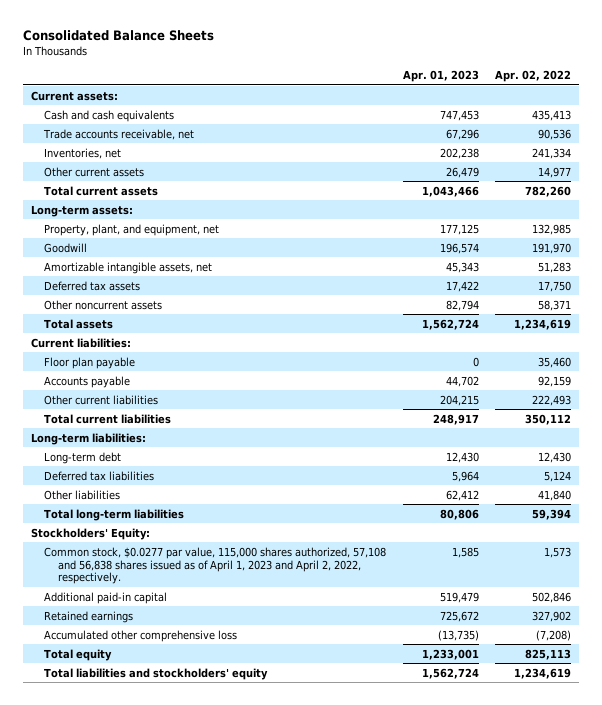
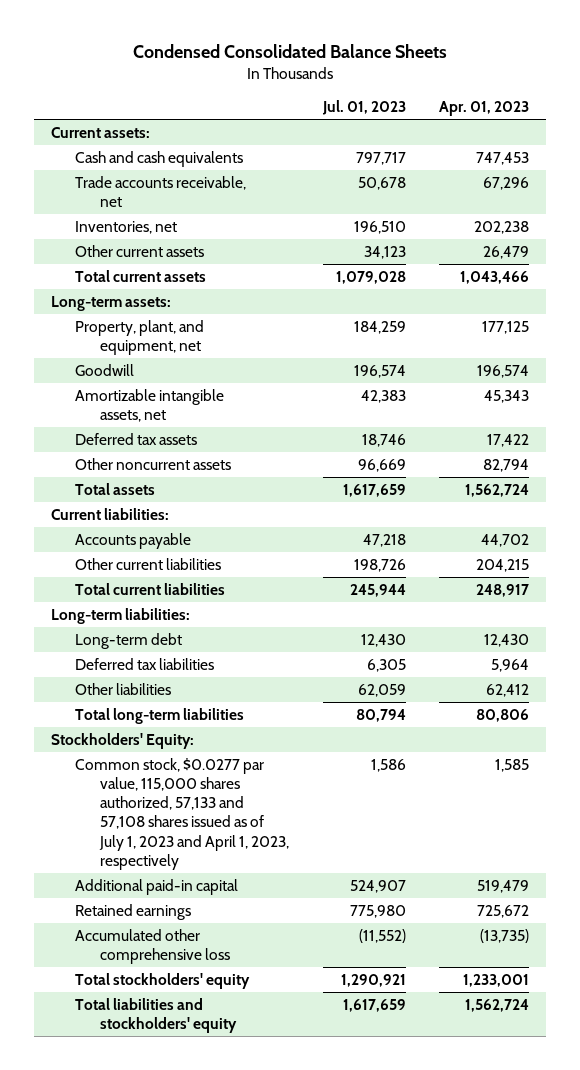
[22,29,214,41] Consolidated Balance Sheets -> [132,43,447,58] Condensed Consolidated Balance Sheets
[495,70,572,83] Apr. 02, 2022 -> none
none -> [321,100,406,116] Jul. 01, 2023
[44,356,136,369] Floor plan payable -> none
[44,546,387,585] Common stock, $0.0277 par value, 115,000 shares authorized, 57,108 and 56,838 shares issued as of April 1, 2023 and April 2, 2022, respectively. -> [75,757,289,870] Common stock, $0.0277 par value, 115,000 shares authorized, 57,133 and 57,108 shares issued as of July 1, 2023 and April 1, 2023, respectively
[44,648,113,661] Total equity -> [75,972,251,989] Total stockholders' equity

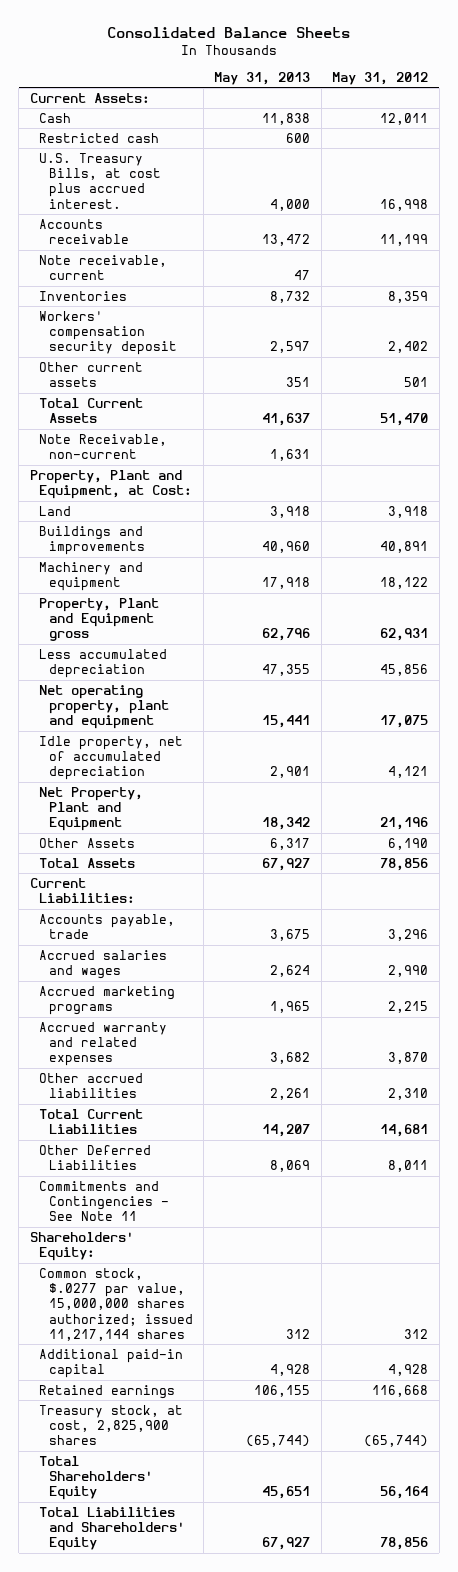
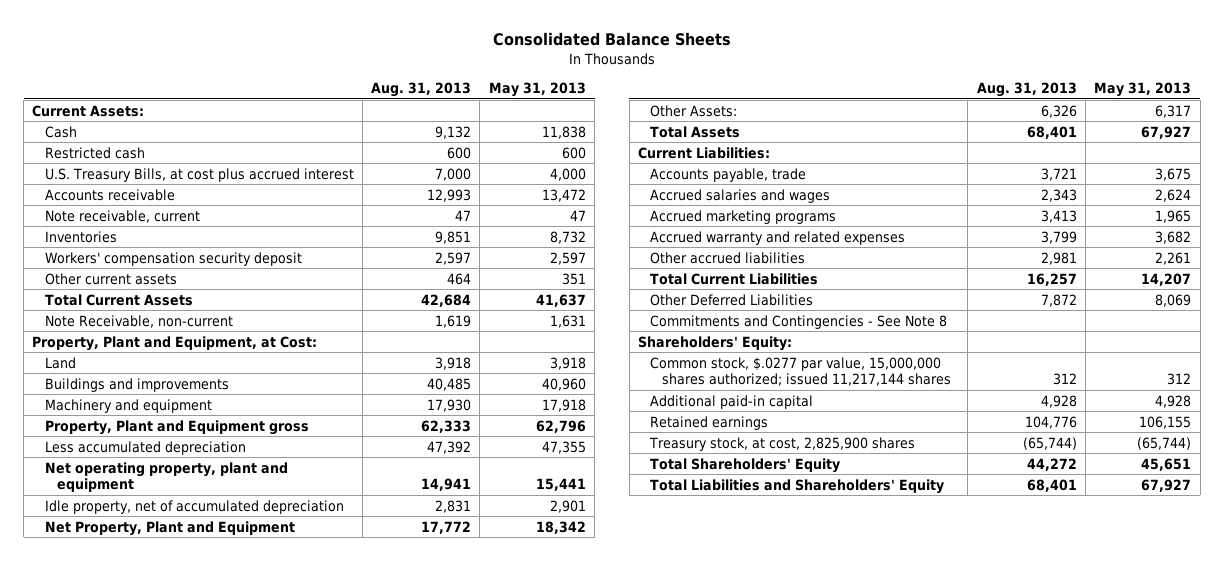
[332,71,429,85] May 31, 2012 -> none
none -> [371,82,472,98] Aug. 31, 2013
[39,152,161,209] U.S. Treasury Bills, at cost plus accrued interest. -> [44,167,354,182] U.S. Treasury Bills, at cost plus accrued interest
[39,837,136,848] Other Assets -> [650,104,738,117] Other Assets:
[39,1180,169,1222] Commitments and Contingencies - See Note 11 -> [650,314,948,329] Commitments and Contingencies - See Note 8

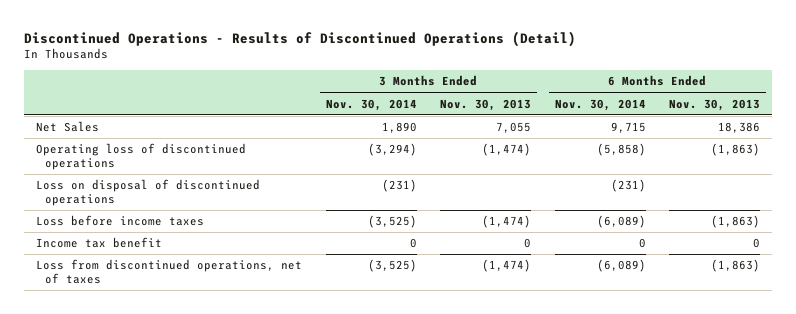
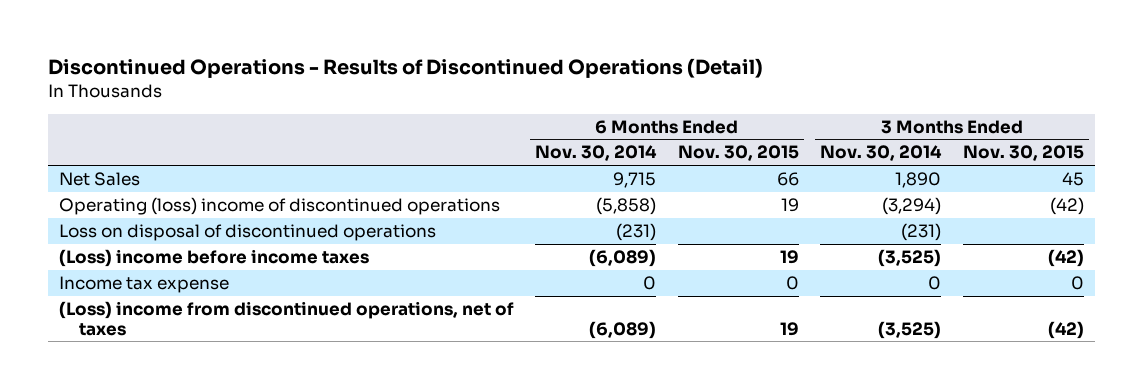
[440,98,532,111] Nov. 30, 2013 -> none
[669,98,761,111] Nov. 30, 2013 -> none
none -> [677,145,799,162] Nov. 30, 2015
none -> [962,145,1084,162] Nov. 30, 2015
[36,143,247,171] Operating loss of discontinued operations -> [58,197,500,216] Operating (loss) income of discontinued operations
[36,215,205,227] Loss before income taxes -> [58,249,369,268] (Loss) income before income taxes
[36,237,163,249] Income tax benefit -> [58,276,229,294] Income tax expense
[36,259,303,285] Loss from discontinued operations, net of taxes -> [58,301,514,336] (Loss) income from discontinued operations, net of taxes

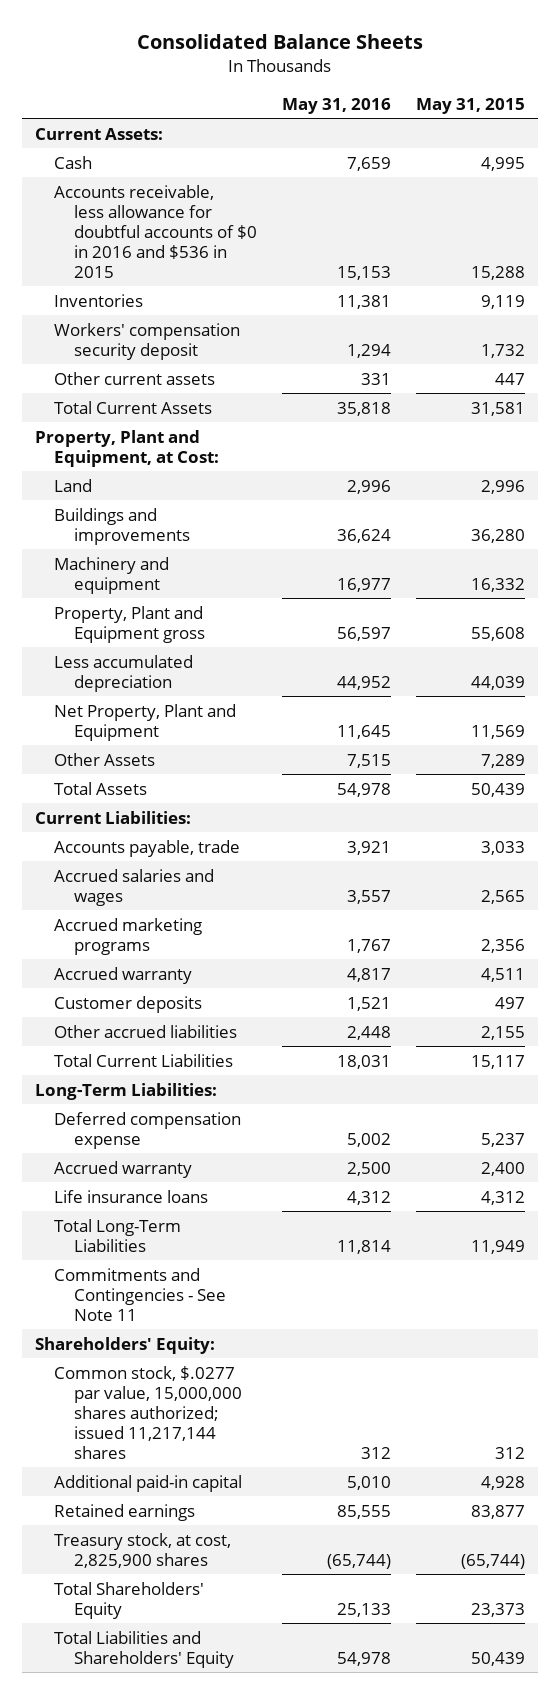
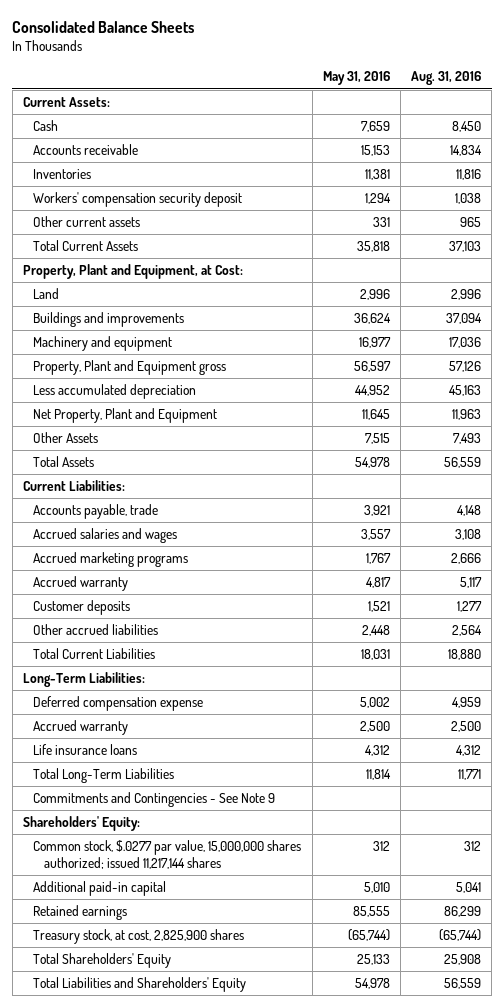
[416,97,526,114] May 31, 2015 -> none
none -> [411,71,482,86] Aug. 31, 2016
[54,184,257,278] Accounts receivable, less allowance for doubtful accounts of $0 in 2016 and $536 in 2015 -> [33,143,139,155] Accounts receivable
[54,1267,226,1321] Commitments and Contingencies - See Note 11 -> [33,791,276,807] Commitments and Contingencies - See Note 9

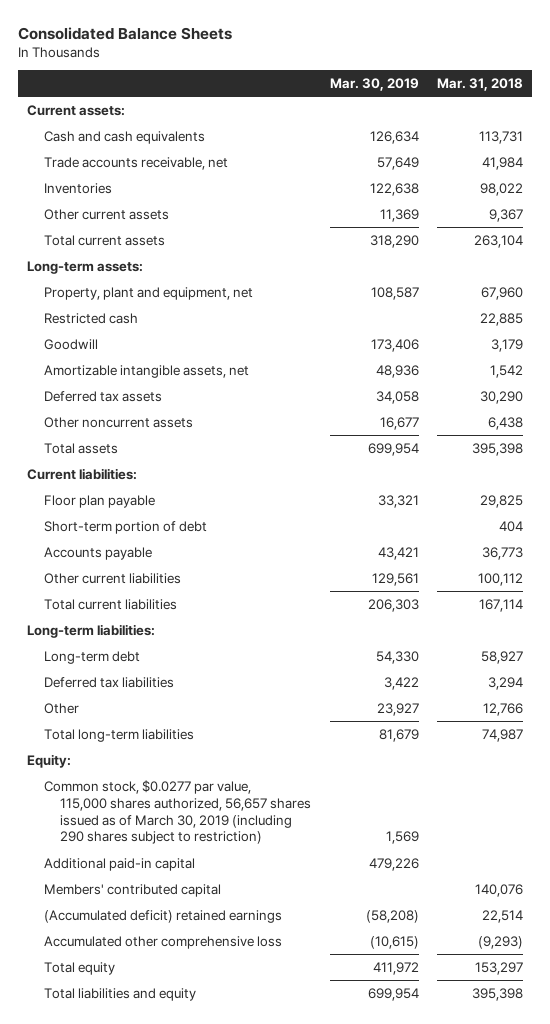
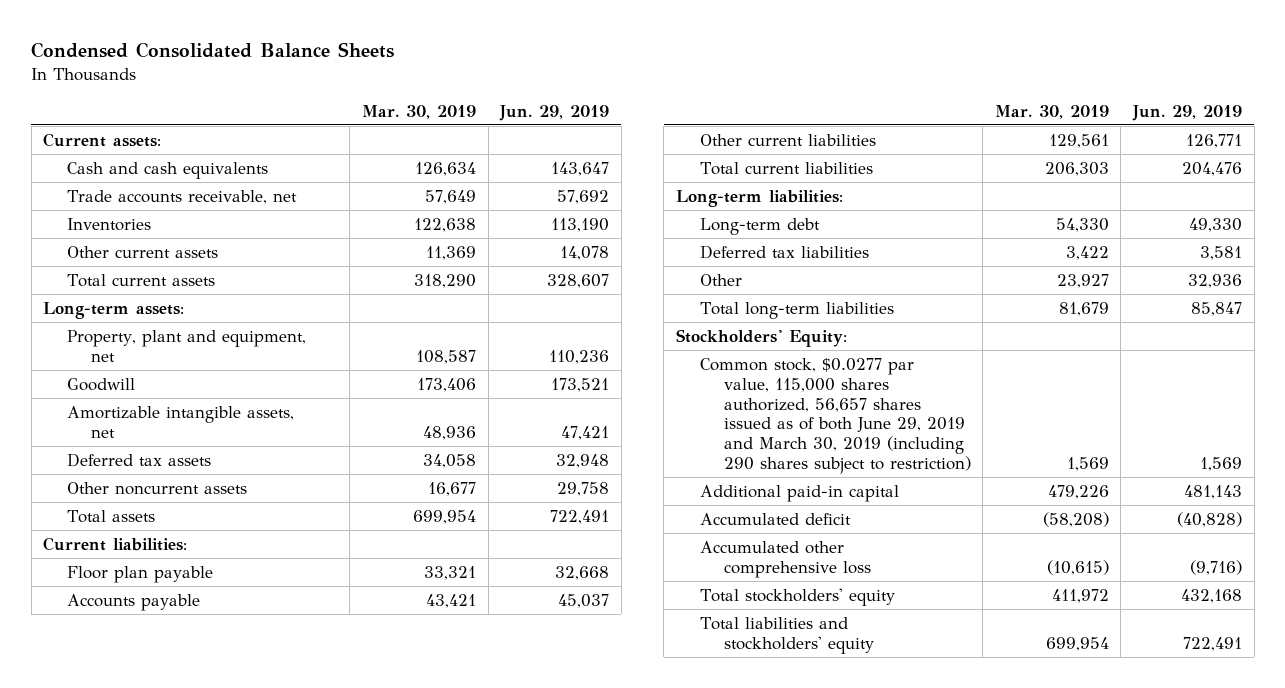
[17,26,232,40] Consolidated Balance Sheets -> [31,42,395,59] Condensed Consolidated Balance Sheets
[436,77,523,91] Mar. 31, 2018 -> none
none -> [499,104,610,121] Jun. 29, 2019
[43,312,138,324] Restricted cash -> none
[43,520,207,534] Short-term portion of debt -> none
[26,753,71,768] Equity: -> [675,328,847,347] Stockholders' Equity:
[43,779,312,845] Common stock, $0.0277 par value, 115,000 shares authorized, 56,657 shares issued as of March 30, 2019 (including 290 shares subject to restriction) -> [699,357,971,475] Common stock, $0.0277 par value, 115,000 shares authorized, 56,657 shares issued as of both June 29, 2019 and March 30, 2019 (including 290 shares subject to restriction)
[43,883,221,897] Members' contributed capital -> none
[43,909,282,923] (Accumulated deficit) retained earnings -> [699,512,851,525] Accumulated deficit
[43,961,115,975] Total equity -> [699,587,895,606] Total stockholders' equity
[43,987,196,1001] Total liabilities and equity -> [699,616,874,654] Total liabilities and stockholders' equity

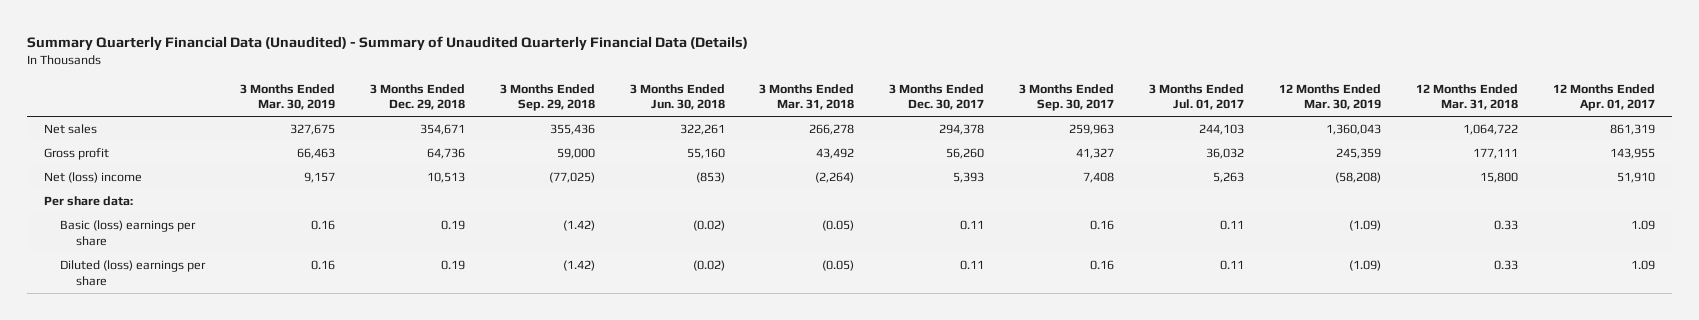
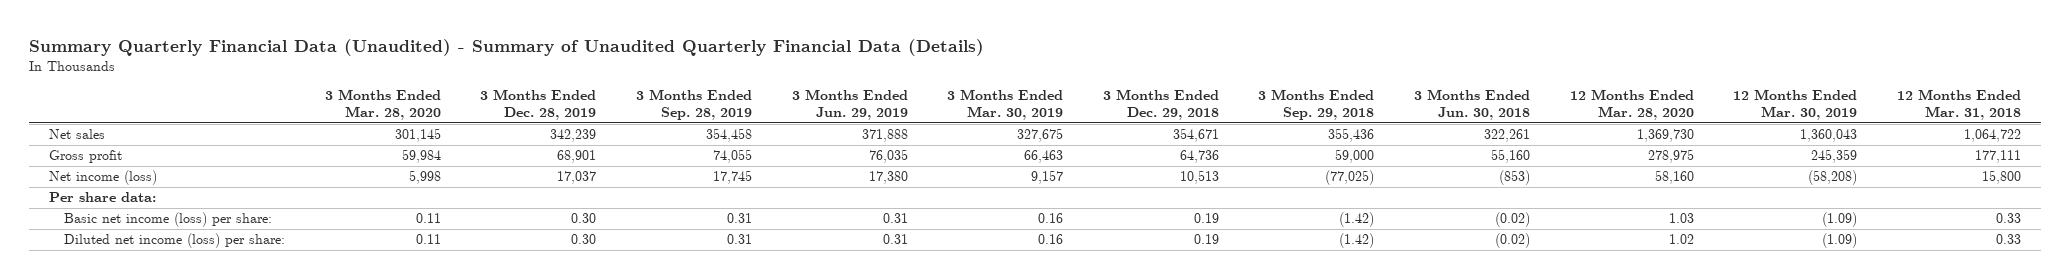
[759,83,855,111] 3 Months Ended Mar. 31, 2018 -> none
[889,83,985,111] 3 Months Ended Dec. 30, 2017 -> none
[1019,83,1115,112] 3 Months Ended Sep. 30, 2017 -> none
[1149,83,1245,111] 3 Months Ended Jul. 01, 2017 -> none
[1552,83,1655,112] 12 Months Ended Apr. 01, 2017 -> none
none -> [324,89,441,121] 3 Months Ended Mar. 28, 2020
none -> [480,89,597,121] 3 Months Ended Dec. 28, 2019
none -> [636,89,753,121] 3 Months Ended Sep. 28, 2019
none -> [791,89,908,121] 3 Months Ended Jun. 29, 2019
none -> [1569,89,1694,121] 12 Months Ended Mar. 28, 2020
[44,172,143,184] Net (loss) income -> [49,170,158,186] Net income (loss)
[60,220,197,246] Basic (loss) earnings per share -> [64,212,273,228] Basic net income (loss) per share:
[60,260,207,286] Diluted (loss) earnings per share -> [64,233,286,249] Diluted net income (loss) per share:

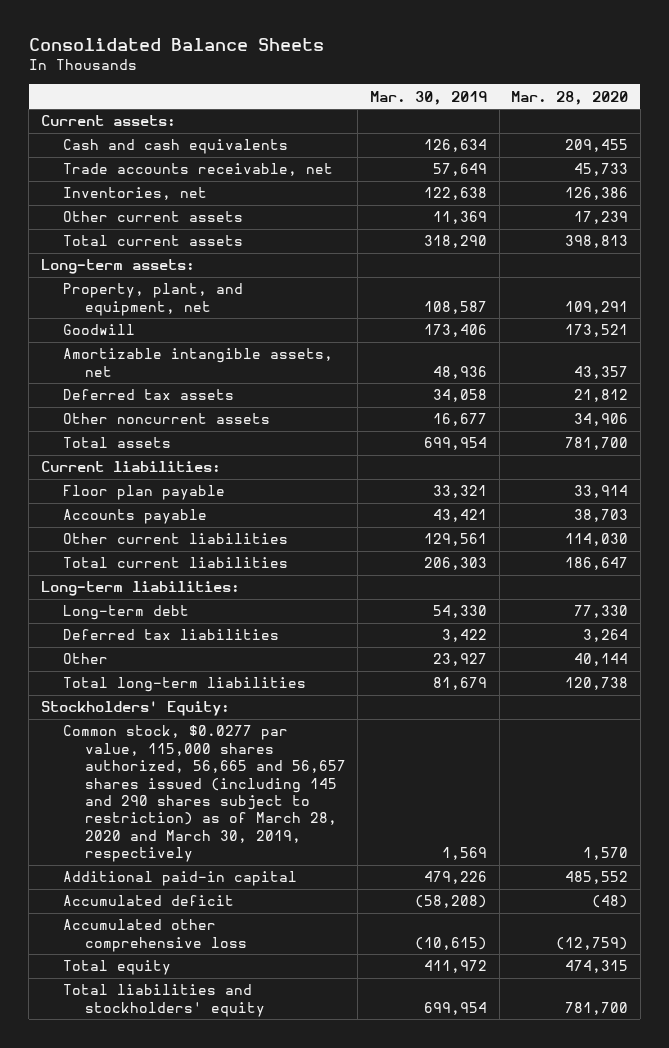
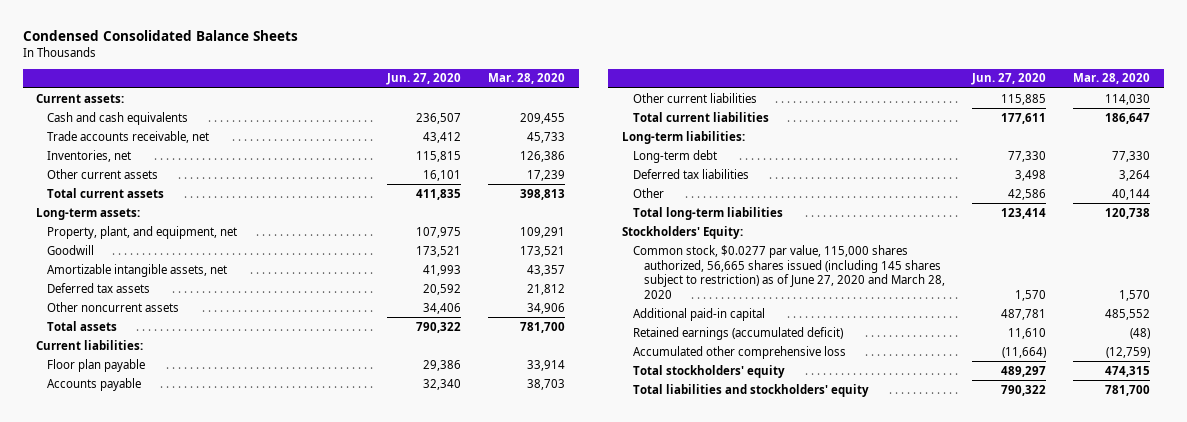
[28,37,324,51] Consolidated Balance Sheets -> [22,29,298,41] Condensed Consolidated Balance Sheets
[370,90,488,105] Mar. 30, 2019 -> none
none -> [385,73,461,86] Jun. 27, 2020
[62,725,346,863] Common stock, $0.0277 par value, 115,000 shares authorized, 56,665 and 56,657 shares issued (including 145 and 290 shares subject to restriction) as of March 28, 2020 and March 30, 2019, respectively -> [632,244,945,299] Common stock, $0.0277 par value, 115,000 shares authorized, 56,665 shares issued (including 145 shares subject to restriction) as of June 27, 2020 and March 28, 2020
[62,895,234,907] Accumulated deficit -> [632,326,843,340] Retained earnings (accumulated deficit)
[62,960,171,976] Total equity -> [632,364,785,378] Total stockholders' equity

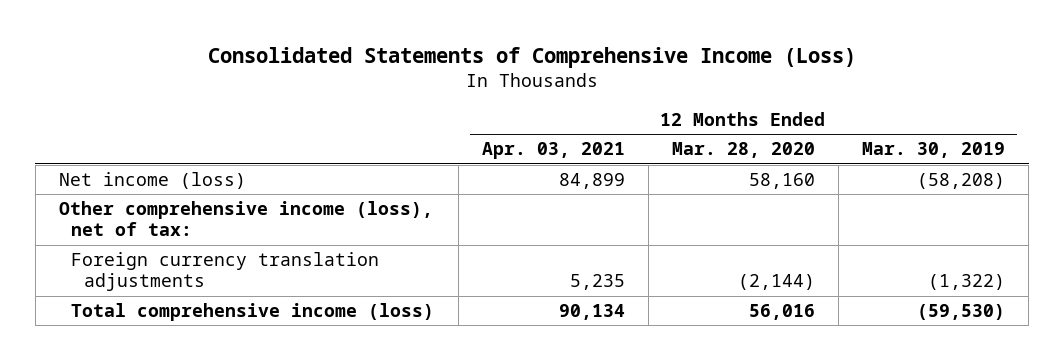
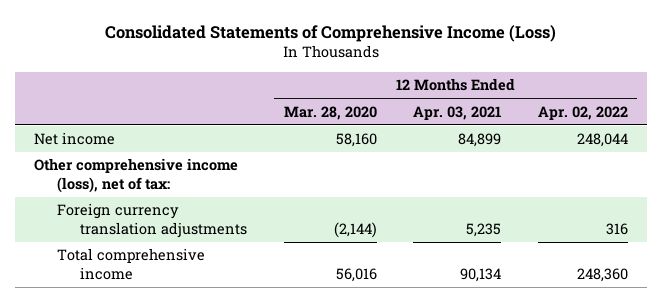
[862,142,1006,159] Mar. 30, 2019 -> none
none -> [538,105,629,120] Apr. 02, 2022
[58,172,246,190] Net income (loss) -> [33,132,115,146] Net income
[71,303,435,322] Total comprehensive income (loss) -> [56,248,205,280] Total comprehensive income

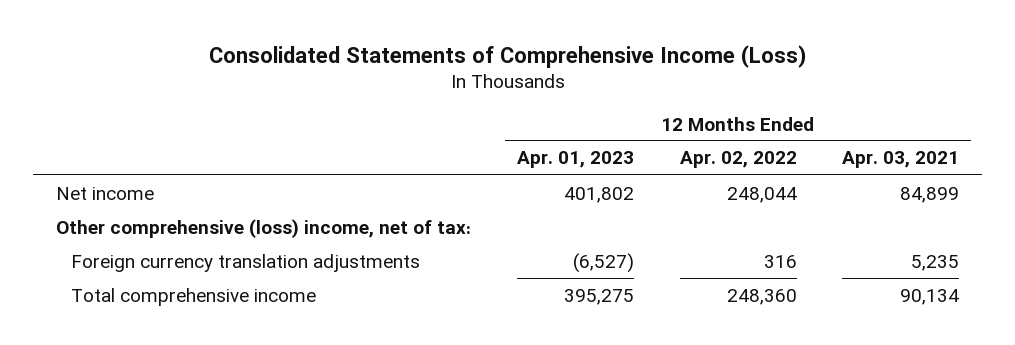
[283,105,377,120] Mar. 28, 2020 -> none
none -> [516,151,634,169] Apr. 01, 2023
[33,158,238,193] Other comprehensive income (loss), net of tax: -> [55,218,471,238] Other comprehensive (loss) income, net of tax:

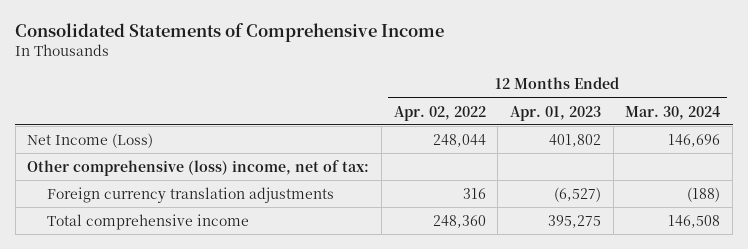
[208,44,807,68] Consolidated Statements of Comprehensive Income (Loss) -> [15,23,445,43] Consolidated Statements of Comprehensive Income
[842,151,960,169] Apr. 03, 2021 -> none
none -> [625,105,721,120] Mar. 30, 2024
[55,186,154,200] Net income -> [27,132,154,148] Net Income (Loss)

